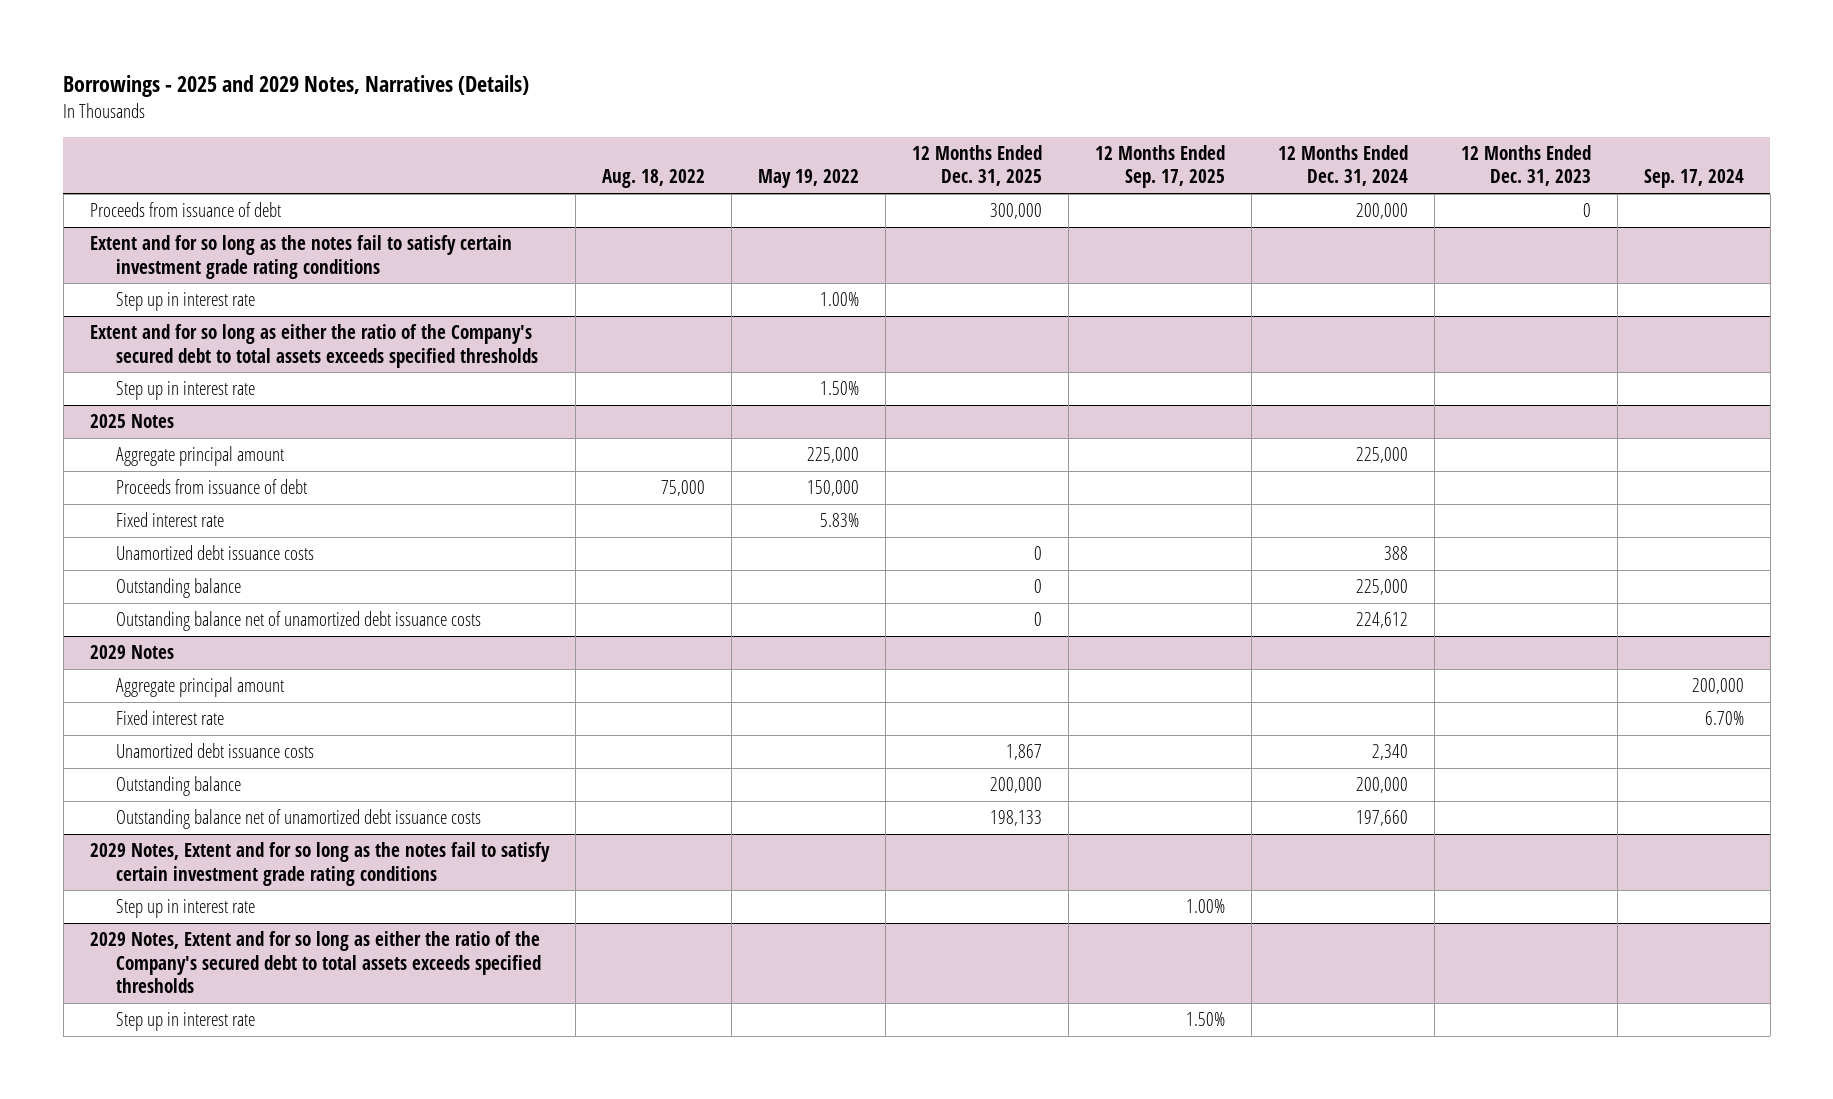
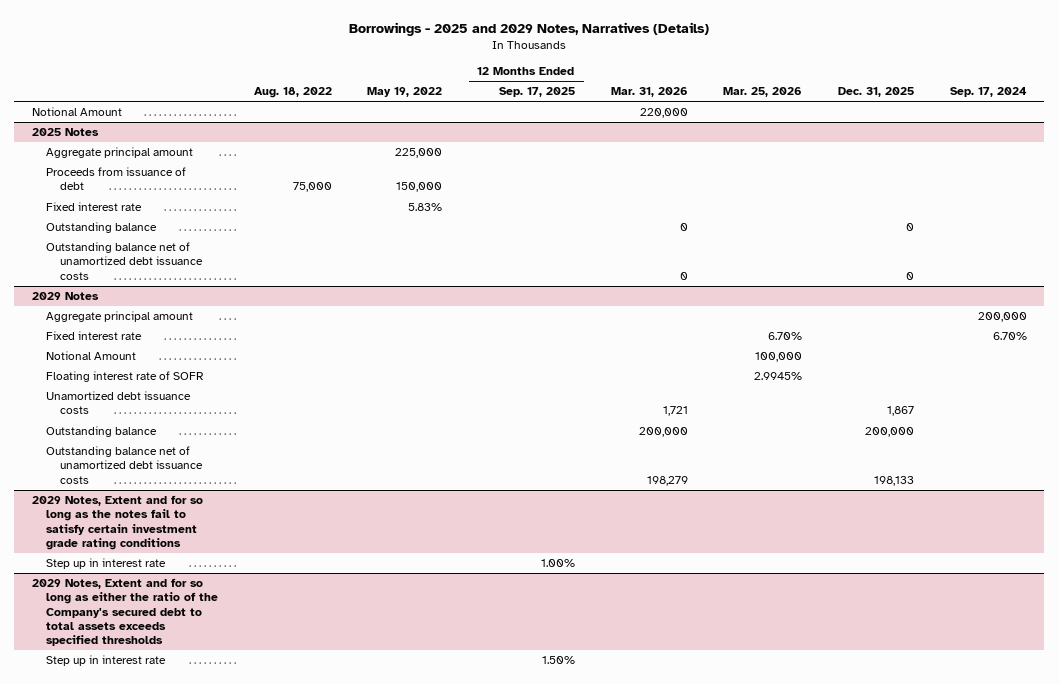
[911,144,1042,187] 12 Months Ended Dec. 31, 2025 -> none
[1277,144,1408,187] 12 Months Ended Dec. 31, 2024 -> none
[1460,144,1591,187] 12 Months Ended Dec. 31, 2023 -> none
none -> [610,87,688,98] Mar. 31, 2026
none -> [723,87,803,98] Mar. 25, 2026
none -> [837,87,914,98] Dec. 31, 2025
[89,202,281,218] Proceeds from issuance of debt -> none
[89,235,512,279] Extent and for so long as the notes fail to satisfy certain investment grade rating conditions -> none
[116,292,256,312] Step up in interest rate -> none
[89,324,539,368] Extent and for so long as either the ratio of the Company's secured debt to total assets exceeds specified thresholds -> none
[116,381,256,401] Step up in interest rate -> none
none -> [32,107,123,117] Notional Amount
[116,545,315,561] Unamortized debt issuance costs -> none
none -> [45,351,136,361] Notional Amount
none -> [45,371,204,383] Floating interest rate of SOFR

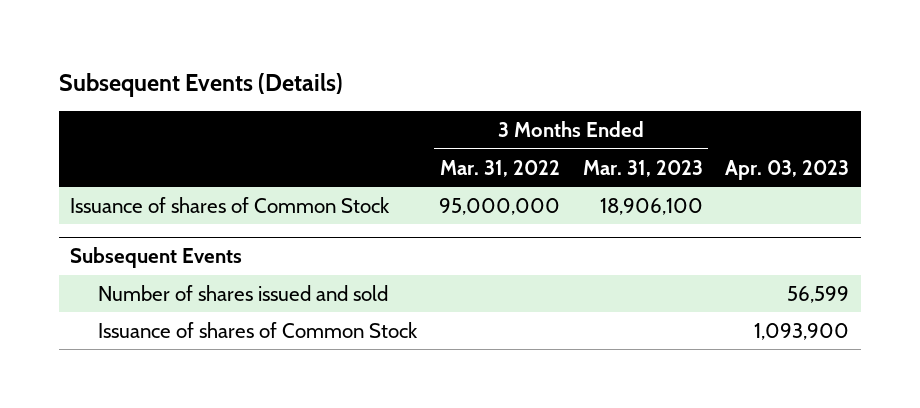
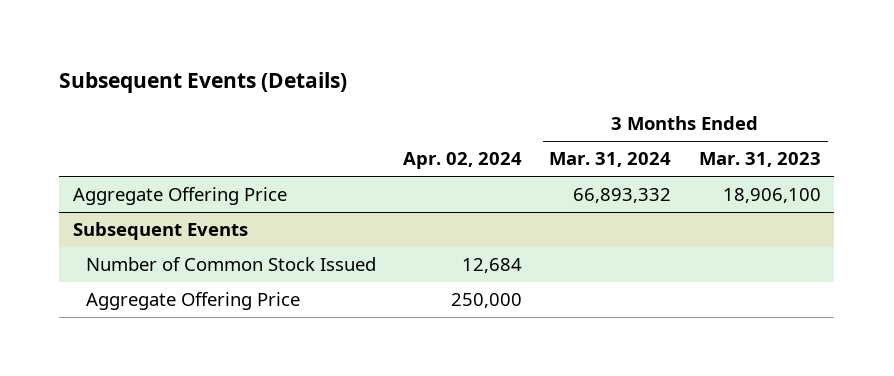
[440,159,561,177] Mar. 31, 2022 -> none
[725,159,850,180] Apr. 03, 2023 -> none
none -> [403,152,523,170] Apr. 02, 2024
none -> [549,152,672,168] Mar. 31, 2024
[70,196,391,213] Issuance of shares of Common Stock -> [72,187,287,206] Aggregate Offering Price
[97,284,388,301] Number of shares issued and sold -> [85,257,376,272] Number of Common Stock Issued
[97,321,418,338] Issuance of shares of Common Stock -> [85,292,300,311] Aggregate Offering Price

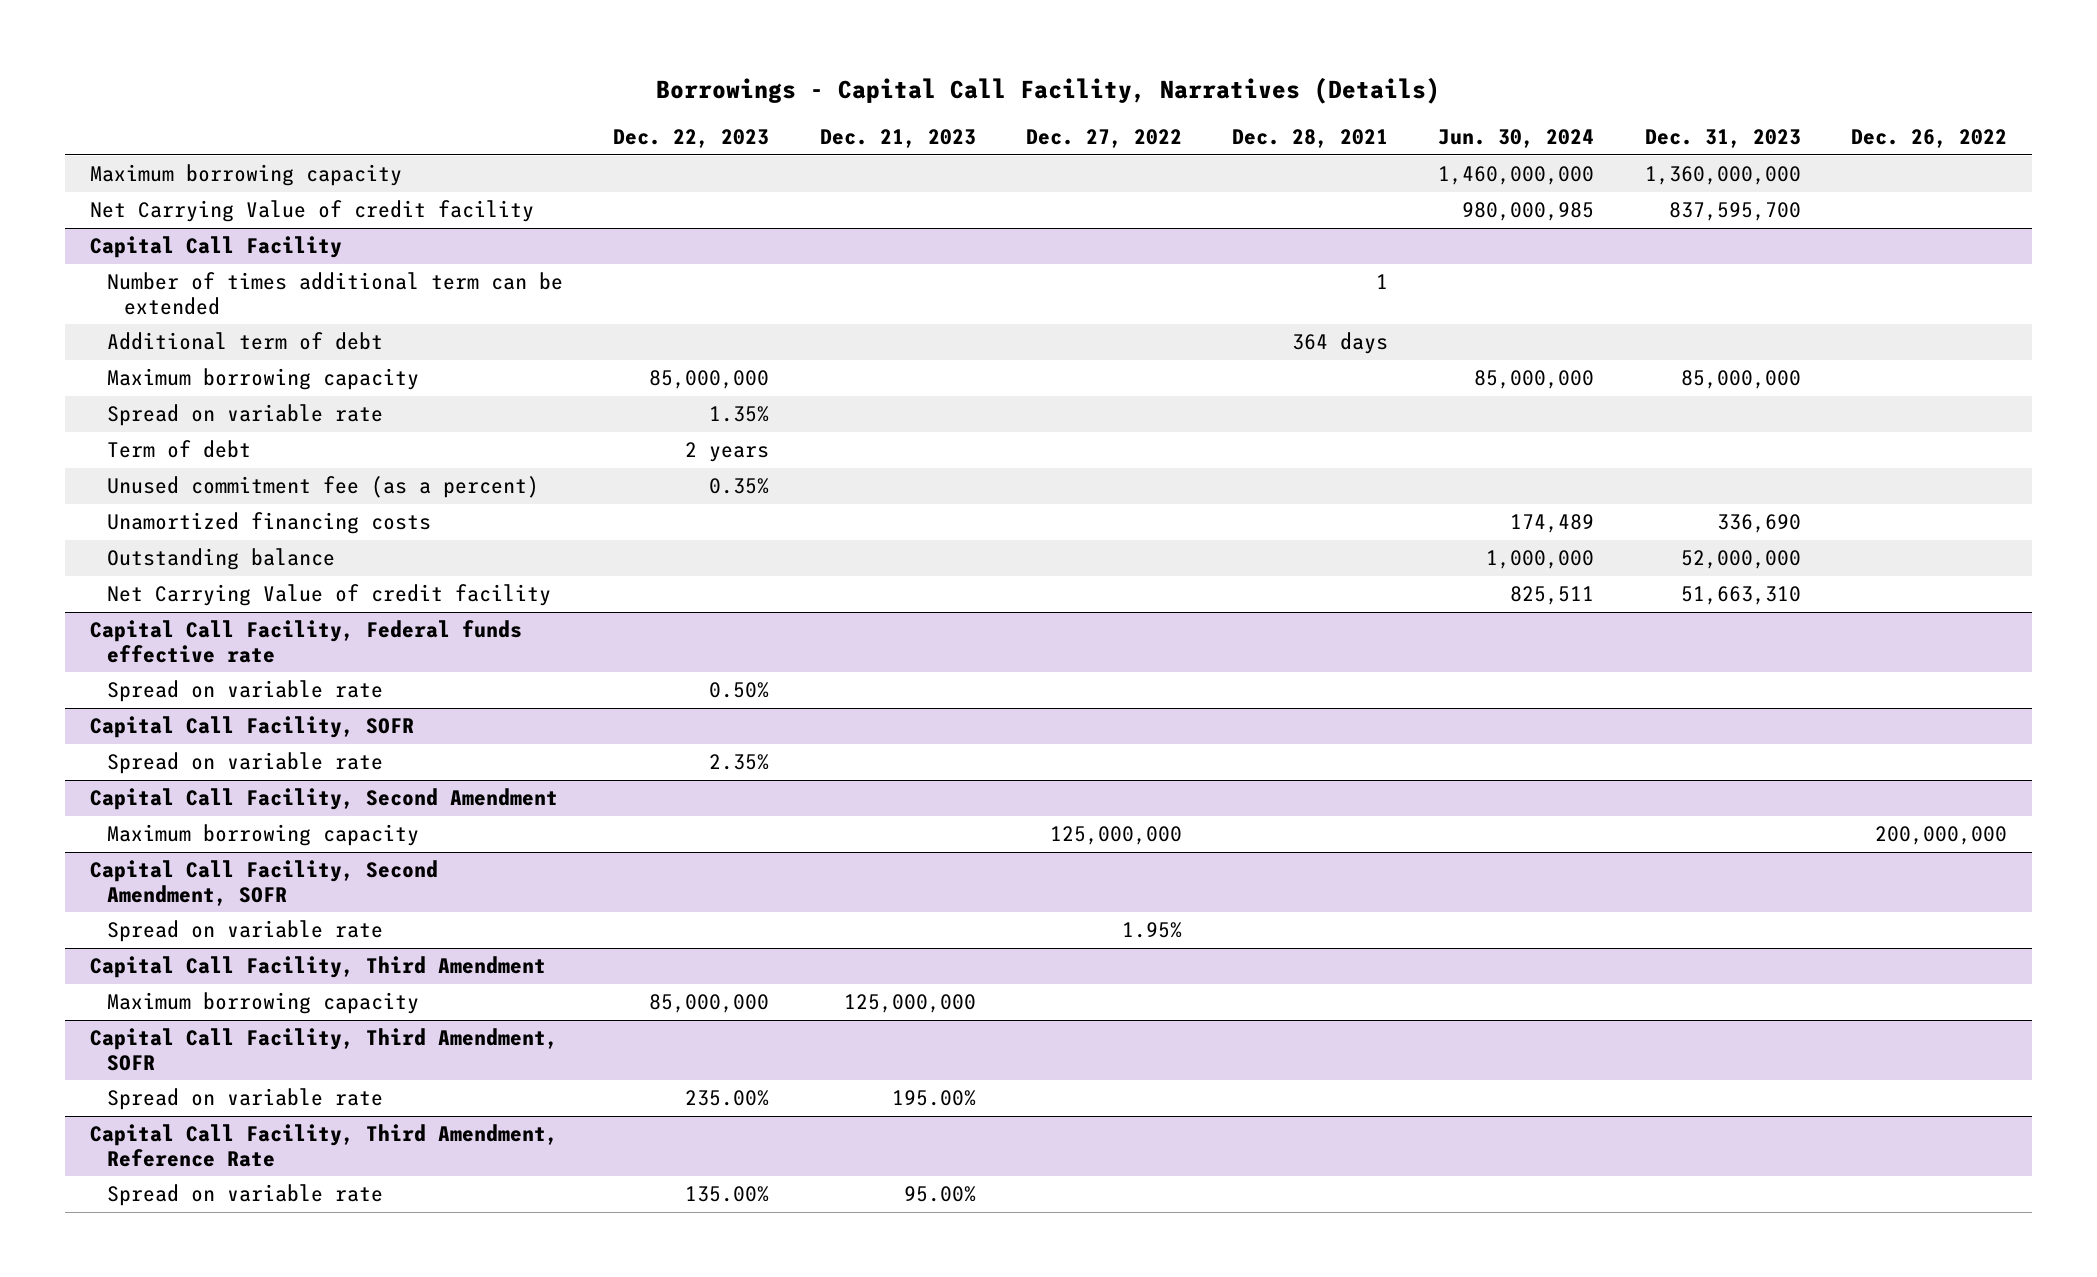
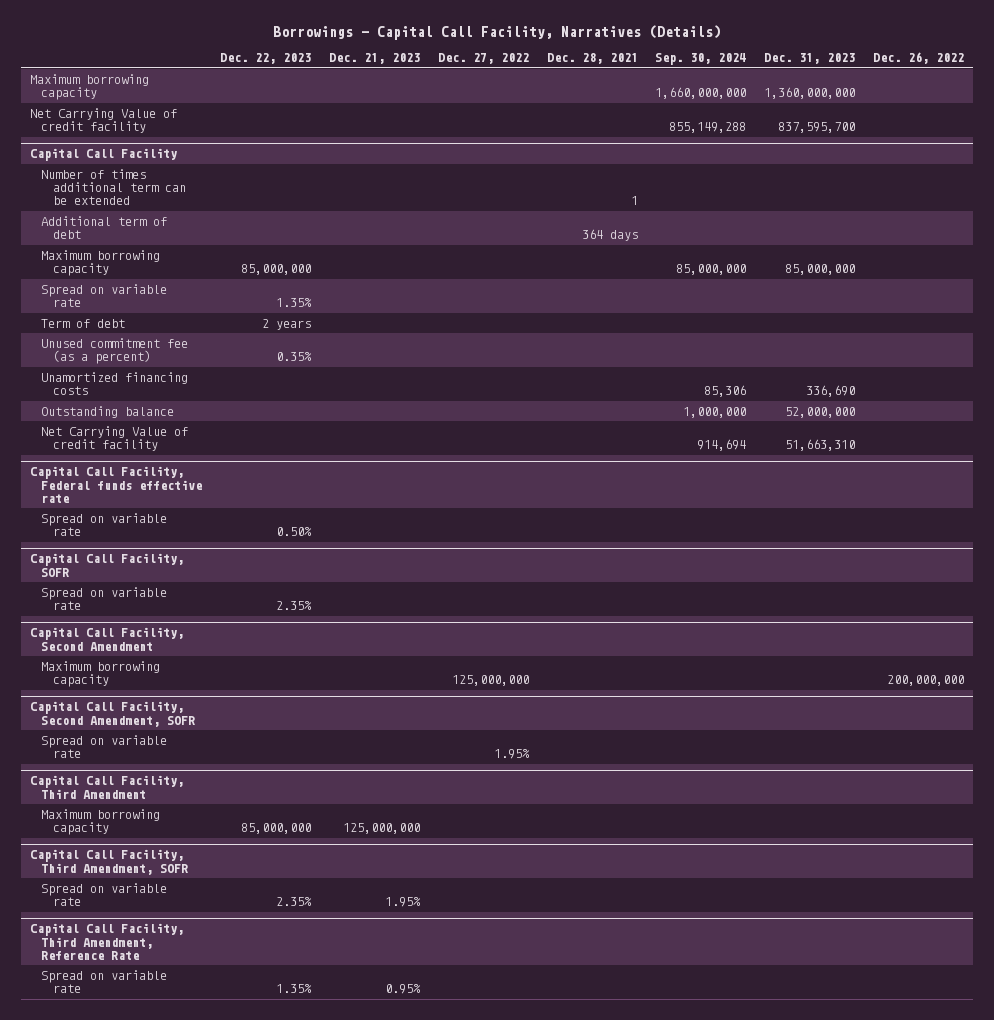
[1438,129,1595,149] Jun. 30, 2024 -> none
none -> [655,53,747,66] Sep. 30, 2024
[685,1090,770,1107] 235.00% -> [276,897,313,907] 2.35%
[891,1090,976,1107] 195.00% -> [385,897,422,908] 1.95%
[685,1186,770,1203] 135.00% -> [276,984,313,994] 1.35%
[903,1186,976,1203] 95.00% -> [385,984,422,995] 0.95%

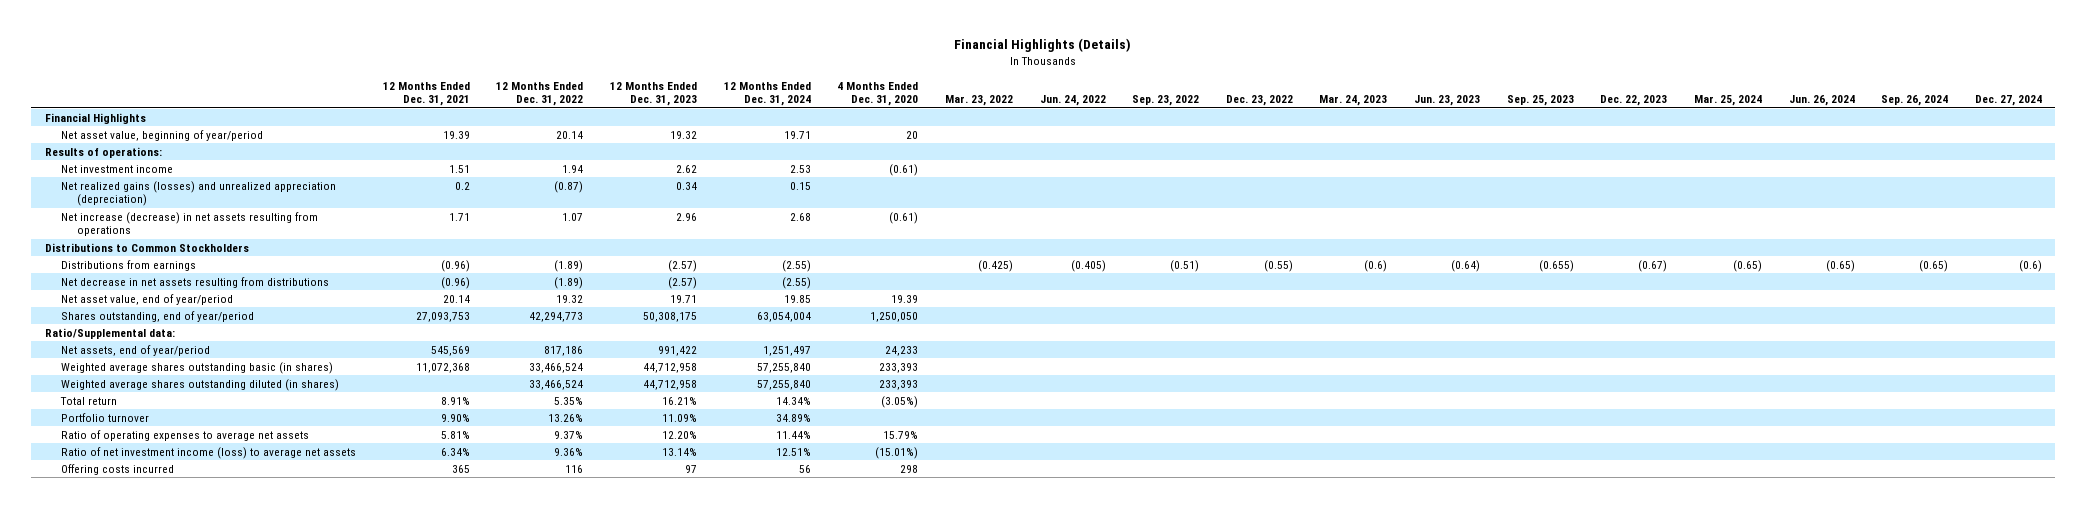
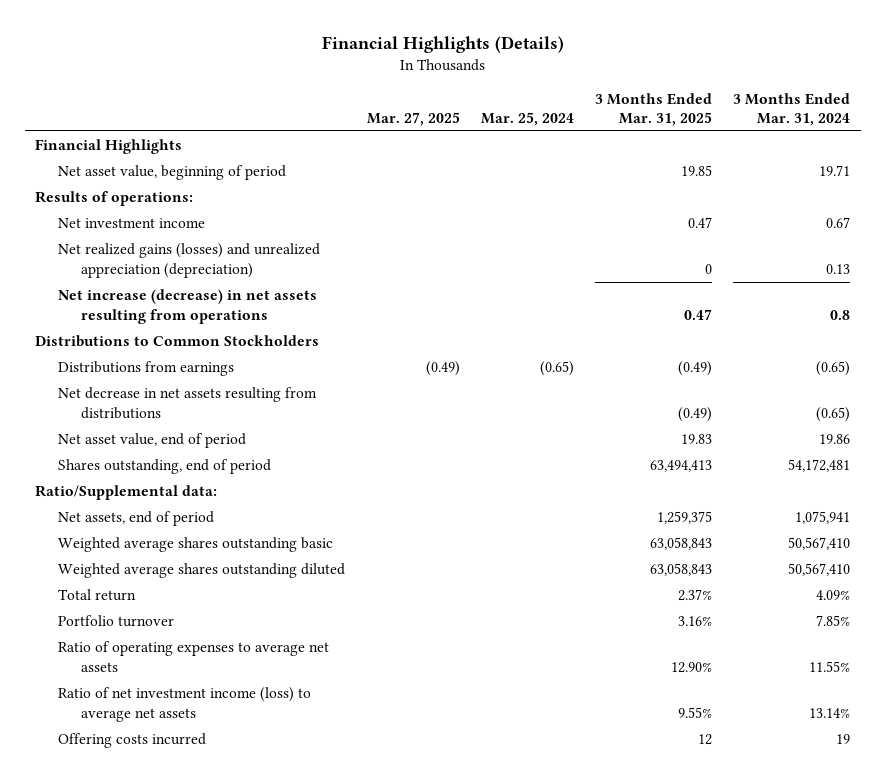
[382,81,470,107] 12 Months Ended Dec. 31, 2021 -> none
[496,81,584,107] 12 Months Ended Dec. 31, 2022 -> none
[609,81,697,107] 12 Months Ended Dec. 31, 2023 -> none
[723,81,811,107] 12 Months Ended Dec. 31, 2024 -> none
[837,81,919,107] 4 Months Ended Dec. 31, 2020 -> none
[944,95,1013,107] Mar. 23, 2022 -> none
[1039,95,1106,107] Jun. 24, 2022 -> none
[1132,95,1200,107] Sep. 23, 2022 -> none
[1225,95,1293,107] Dec. 23, 2022 -> none
[1319,95,1388,107] Mar. 24, 2023 -> none
[1414,95,1481,107] Jun. 23, 2023 -> none
[1506,95,1574,107] Sep. 25, 2023 -> none
[1600,95,1668,107] Dec. 22, 2023 -> none
[1788,95,1855,107] Jun. 26, 2024 -> none
[1881,95,1949,107] Sep. 26, 2024 -> none
[1974,95,2042,107] Dec. 27, 2024 -> none
none -> [366,111,460,126] Mar. 27, 2025
none -> [594,92,712,126] 3 Months Ended Mar. 31, 2025
none -> [733,92,851,126] 3 Months Ended Mar. 31, 2024
[61,129,264,141] Net asset value, beginning of year/period -> [58,165,287,181] Net asset value, beginning of period
[61,293,234,305] Net asset value, end of year/period -> [58,433,247,449] Net asset value, end of period
[61,310,255,322] Shares outstanding, end of year/period -> [58,459,272,475] Shares outstanding, end of period
[61,344,211,356] Net assets, end of year/period -> [58,511,215,527] Net assets, end of period
[61,361,334,374] Weighted average shares outstanding basic (in shares) -> [58,537,334,553] Weighted average shares outstanding basic
[61,378,340,391] Weighted average shares outstanding diluted (in shares) -> [58,563,346,579] Weighted average shares outstanding diluted

